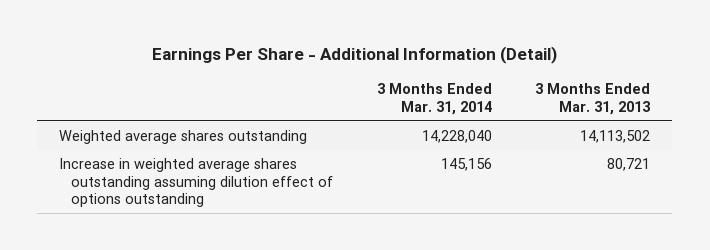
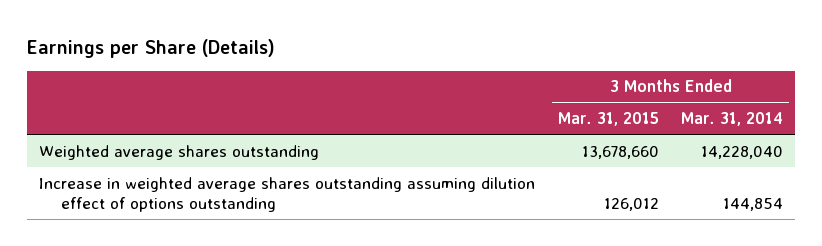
[151,46,557,65] Earnings Per Share - Additional Information (Detail) -> [27,38,276,58] Earnings per Share (Details)
[535,83,651,115] 3 Months Ended Mar. 31, 2013 -> none
none -> [557,112,659,127] Mar. 31, 2015
[440,158,492,172] 145,156 -> [723,198,784,212] 144,854

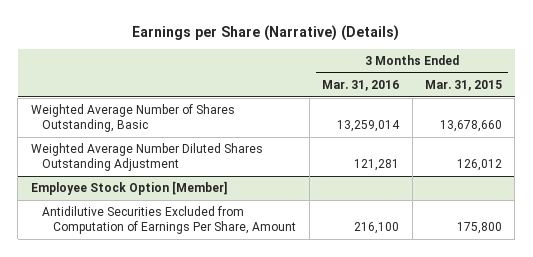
[27,38,276,58] Earnings per Share (Details) -> [132,24,400,41] Earnings per Share (Narrative) (Details)
[681,112,784,127] Mar. 31, 2014 -> none
none -> [322,80,400,92] Mar. 31, 2016
[38,144,319,160] Weighted average shares outstanding -> [30,104,235,133] Weighted Average Number of Shares Outstanding, Basic
[38,176,535,213] Increase in weighted average shares outstanding assuming dilution effect of options outstanding -> [30,143,263,172] Weighted Average Number Diluted Shares Outstanding Adjustment
none -> [30,181,228,196] Employee Stock Option [Member]
none -> [41,206,297,235] Antidilutive Securities Excluded from Computation of Earnings Per Share, Amount

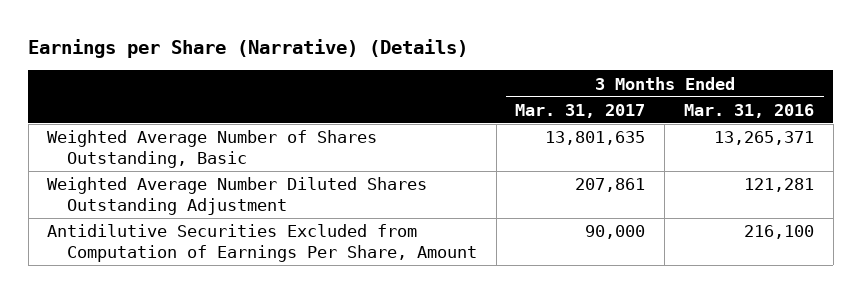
[424,80,502,92] Mar. 31, 2015 -> none
none -> [515,103,646,118] Mar. 31, 2017
[337,120,401,133] 13,259,014 -> [713,131,814,146] 13,265,371
[30,181,228,196] Employee Stock Option [Member] -> none

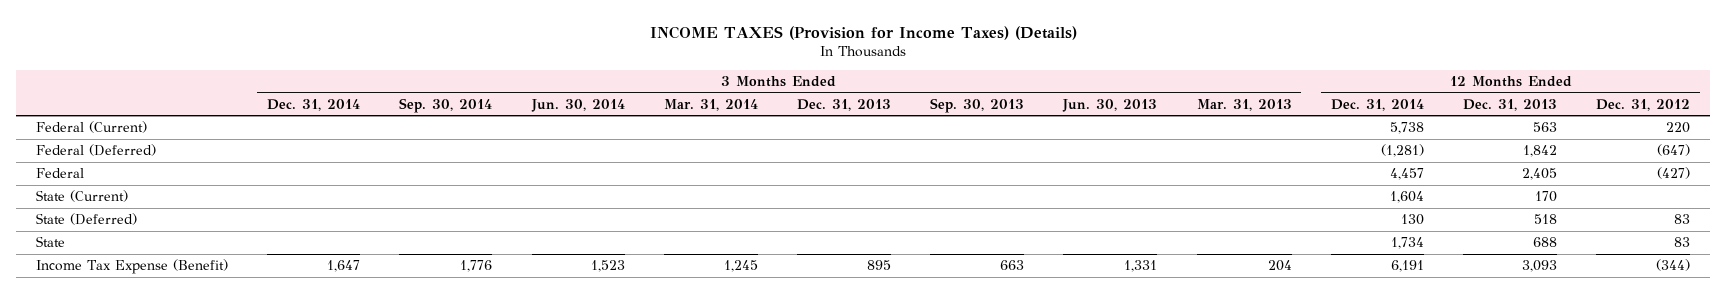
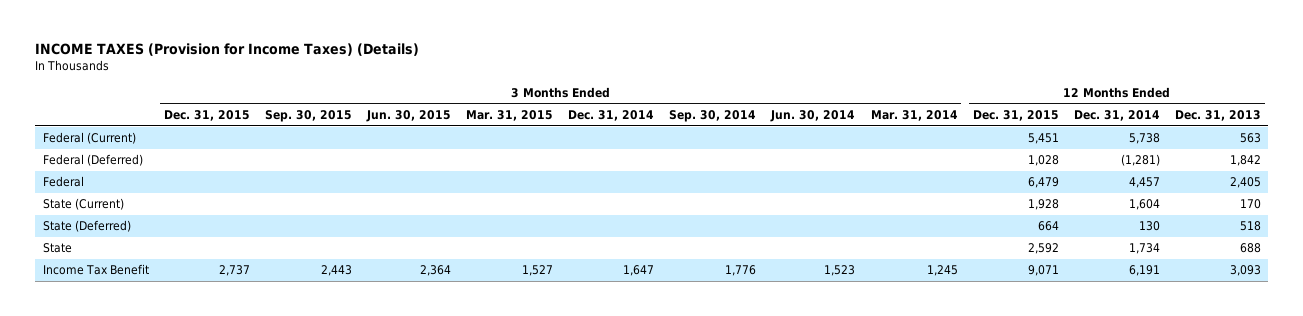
[797,98,892,111] Dec. 31, 2013 -> none
[930,97,1025,113] Sep. 30, 2013 -> none
[1062,98,1158,112] Jun. 30, 2013 -> none
[1196,98,1292,111] Mar. 31, 2013 -> none
[1596,98,1691,111] Dec. 31, 2012 -> none
none -> [163,110,250,122] Dec. 31, 2015
none -> [264,110,352,123] Sep. 30, 2015
none -> [365,110,451,123] Jun. 30, 2015
none -> [466,110,554,122] Mar. 31, 2015
none -> [972,110,1059,122] Dec. 31, 2015
[36,259,229,275] Income Tax Expense (Benefit) -> [42,264,149,276] Income Tax Benefit

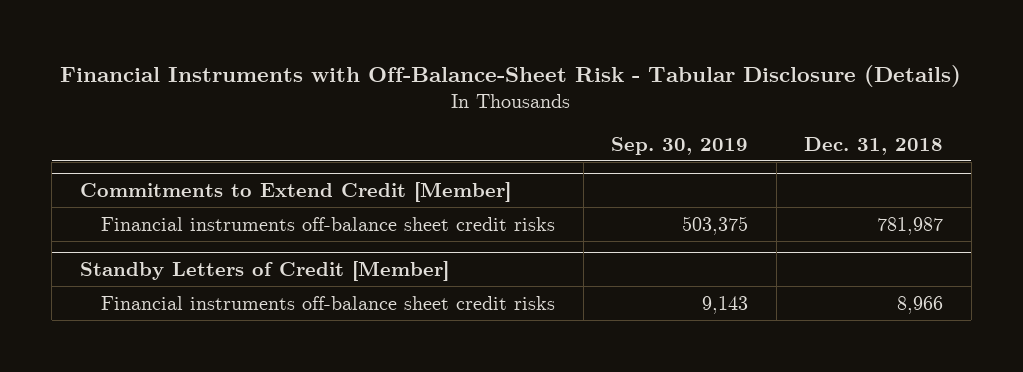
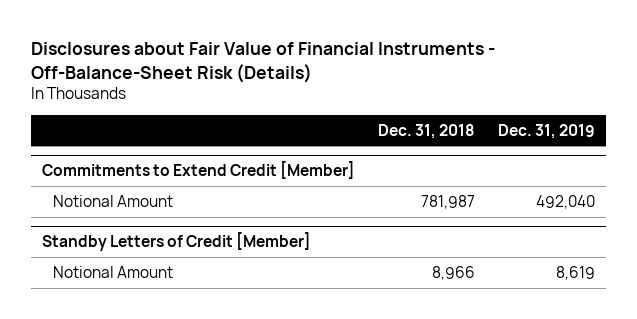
[60,64,962,87] Financial Instruments with Off-Balance-Sheet Risk - Tabular Disclosure (Details) -> [30,41,495,83] Disclosures about Fair Value of Financial Instruments - Off-Balance-Sheet Risk (Details)
[611,136,749,155] Sep. 30, 2019 -> none
none -> [497,123,595,139] Dec. 31, 2019
[101,216,556,231] Financial instruments off-balance sheet credit risks -> [53,194,174,207] Notional Amount
[101,295,556,310] Financial instruments off-balance sheet credit risks -> [53,265,174,278] Notional Amount

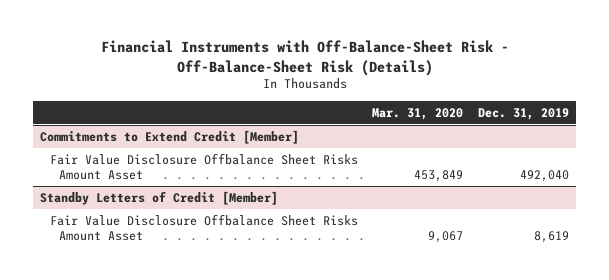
[30,41,495,83] Disclosures about Fair Value of Financial Instruments - Off-Balance-Sheet Risk (Details) -> [100,40,509,76] Financial Instruments with Off-Balance-Sheet Risk - Off-Balance-Sheet Risk (Details)
[378,123,476,139] Dec. 31, 2018 -> none
none -> [372,107,464,120] Mar. 31, 2020
[53,194,174,207] Notional Amount -> [49,152,358,180] Fair Value Disclosure Offbalance Sheet Risks Amount Asset
[53,265,174,278] Notional Amount -> [49,213,358,241] Fair Value Disclosure Offbalance Sheet Risks Amount Asset

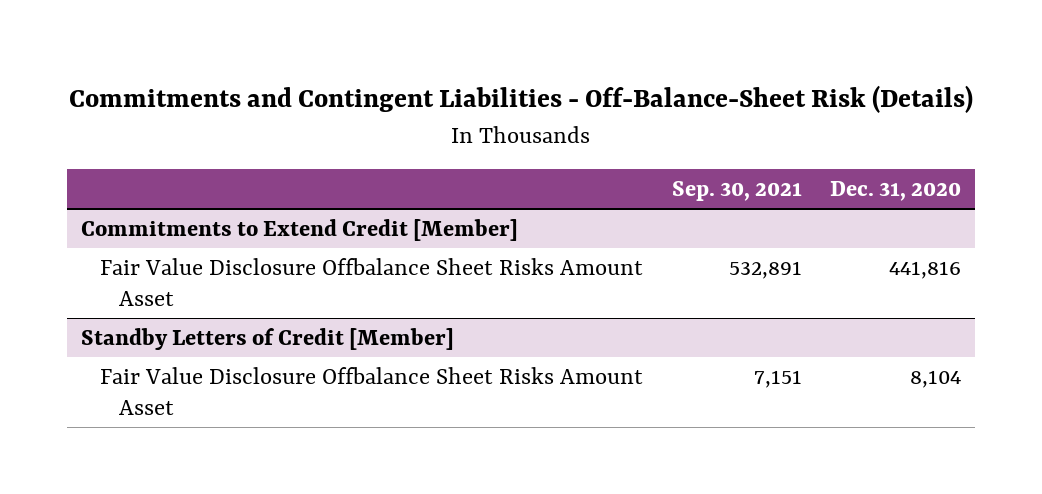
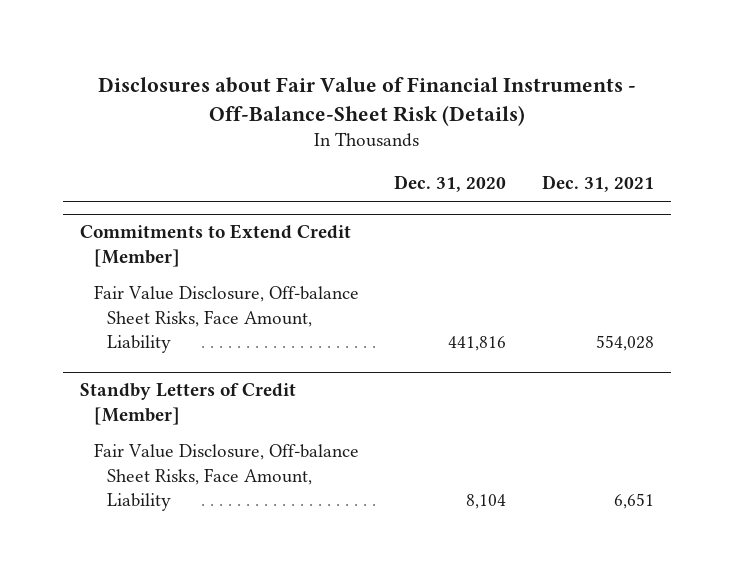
[68,85,973,114] Commitments and Contingent Liabilities - Off-Balance-Sheet Risk (Details) -> [97,76,636,126] Disclosures about Fair Value of Financial Instruments - Off-Balance-Sheet Risk (Details)
[671,181,802,202] Sep. 30, 2021 -> none
none -> [541,175,654,193] Dec. 31, 2021
[100,257,644,306] Fair Value Disclosure Offbalance Sheet Risks Amount Asset -> [93,285,359,353] Fair Value Disclosure, Off-balance Sheet Risks, Face Amount, Liability
[100,366,644,415] Fair Value Disclosure Offbalance Sheet Risks Amount Asset -> [93,443,359,511] Fair Value Disclosure, Off-balance Sheet Risks, Face Amount, Liability

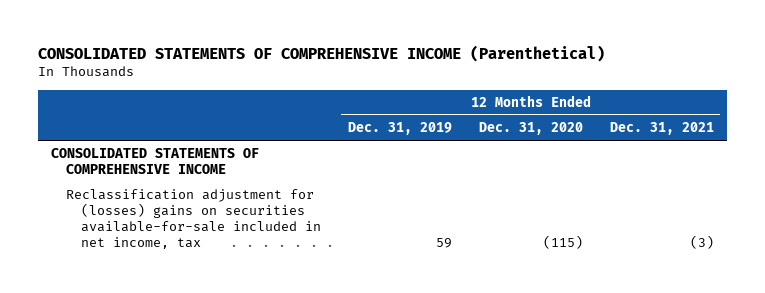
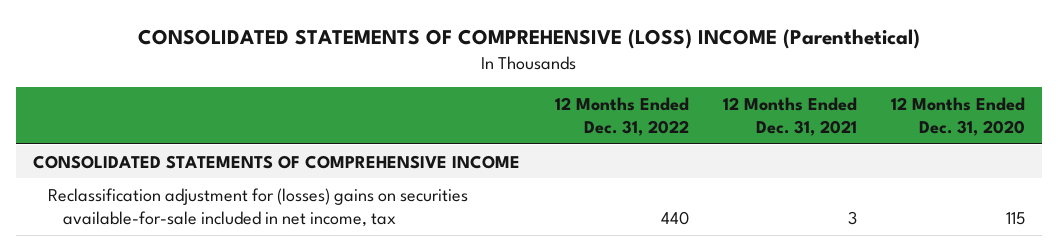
[37,44,605,62] CONSOLIDATED STATEMENTS OF COMPREHENSIVE INCOME (Parenthetical) -> [138,29,921,50] CONSOLIDATED STATEMENTS OF COMPREHENSIVE (LOSS) INCOME (Parenthetical)
[347,122,452,136] Dec. 31, 2019 -> none
none -> [554,96,689,137] 12 Months Ended Dec. 31, 2022
[542,235,583,250] (115) -> [1005,212,1025,226] 115
[689,235,714,250] (3) -> [847,211,857,226] 3

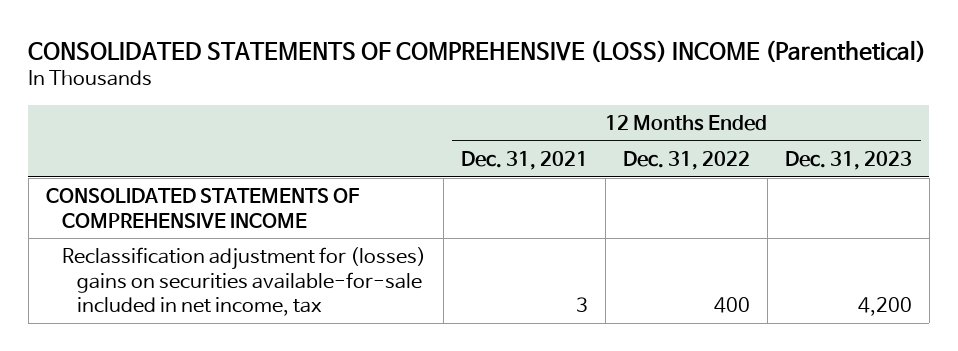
[890,96,1025,137] 12 Months Ended Dec. 31, 2020 -> none
none -> [784,150,912,170] Dec. 31, 2023
[660,211,689,226] 440 -> [713,297,750,314] 400

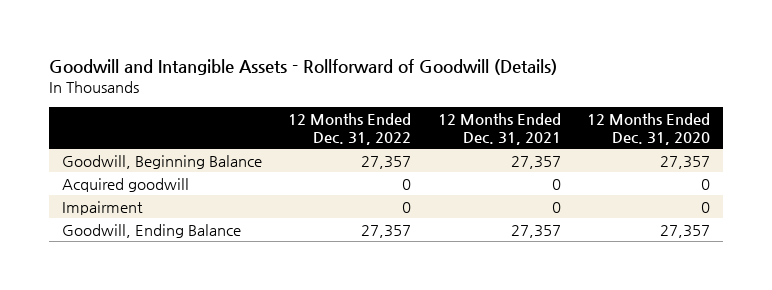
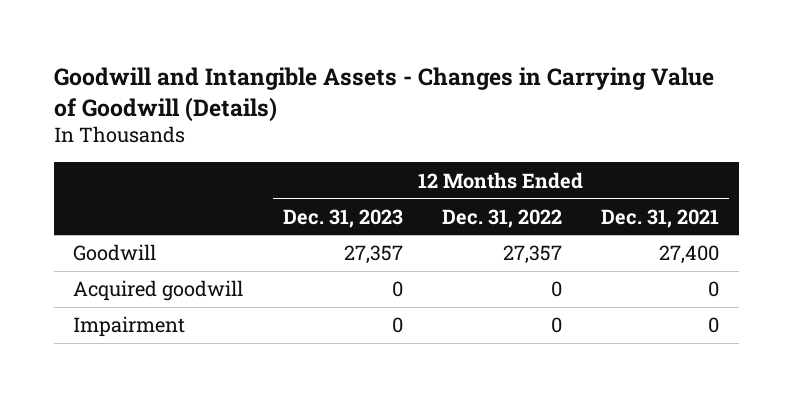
[48,58,557,75] Goodwill and Intangible Assets - Rollforward of Goodwill (Details) -> [53,66,714,122] Goodwill and Intangible Assets - Changes in Carrying Value of Goodwill (Details)
[587,112,711,145] 12 Months Ended Dec. 31, 2020 -> none
none -> [282,208,403,228] Dec. 31, 2023
[61,154,262,169] Goodwill, Beginning Balance -> [73,244,157,262] Goodwill
[510,155,561,169] 27,357 -> [659,245,720,265] 27,400
[61,223,241,238] Goodwill, Ending Balance -> none

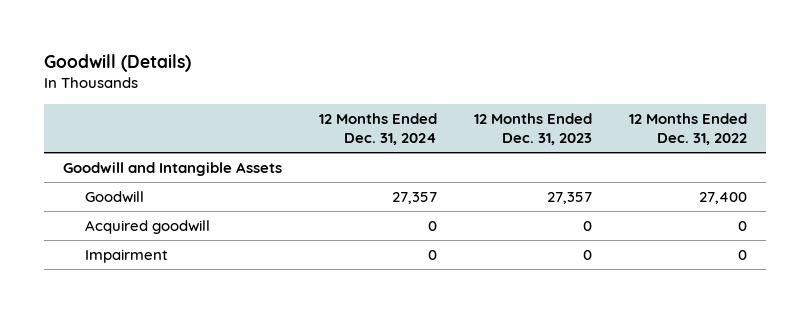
[53,66,714,122] Goodwill and Intangible Assets - Changes in Carrying Value of Goodwill (Details) -> [44,53,192,72] Goodwill (Details)
[601,208,720,228] Dec. 31, 2021 -> none
none -> [318,112,437,146] 12 Months Ended Dec. 31, 2024
none -> [62,162,282,177] Goodwill and Intangible Assets
[503,245,563,265] 27,357 -> [699,192,748,205] 27,400

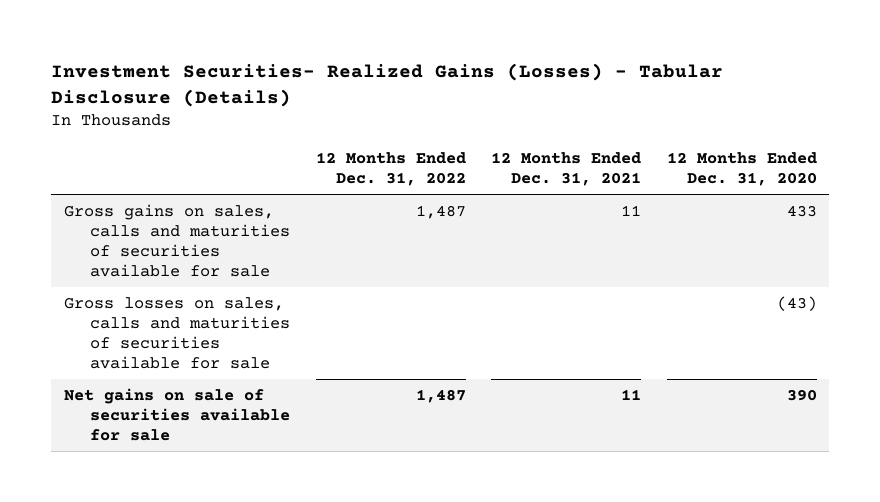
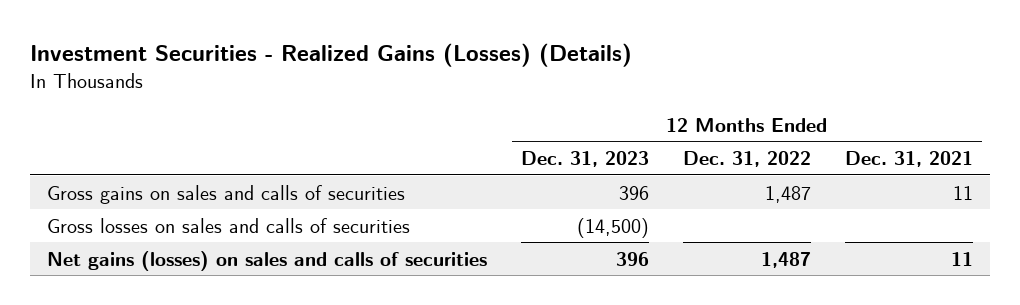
[50,62,723,107] Investment Securities- Realized Gains (Losses) - Tabular Disclosure (Details) -> [29,42,632,67] Investment Securities - Realized Gains (Losses) (Details)
[666,151,817,187] 12 Months Ended Dec. 31, 2020 -> none
none -> [520,151,649,168] Dec. 31, 2023
[63,203,291,278] Gross gains on sales, calls and maturities of securities available for sale -> [46,184,405,204] Gross gains on sales and calls of securities
[63,296,291,370] Gross losses on sales, calls and maturities of securities available for sale -> [46,217,410,233] Gross losses on sales and calls of securities
[63,387,291,442] Net gains on sale of securities available for sale -> [46,250,487,271] Net gains (losses) on sales and calls of securities

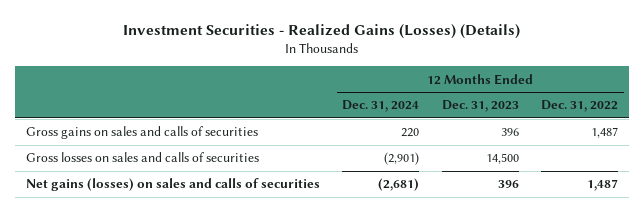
[845,151,974,168] Dec. 31, 2021 -> none
none -> [342,100,420,113] Dec. 31, 2024
[576,217,649,238] (14,500) -> [485,153,519,165] 14,500

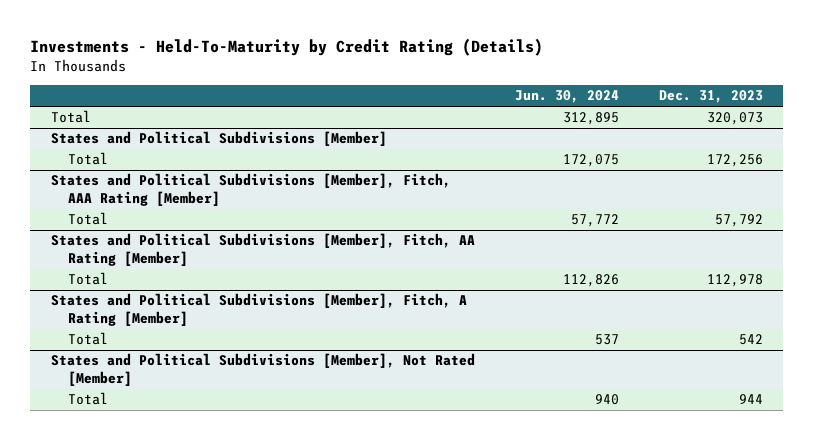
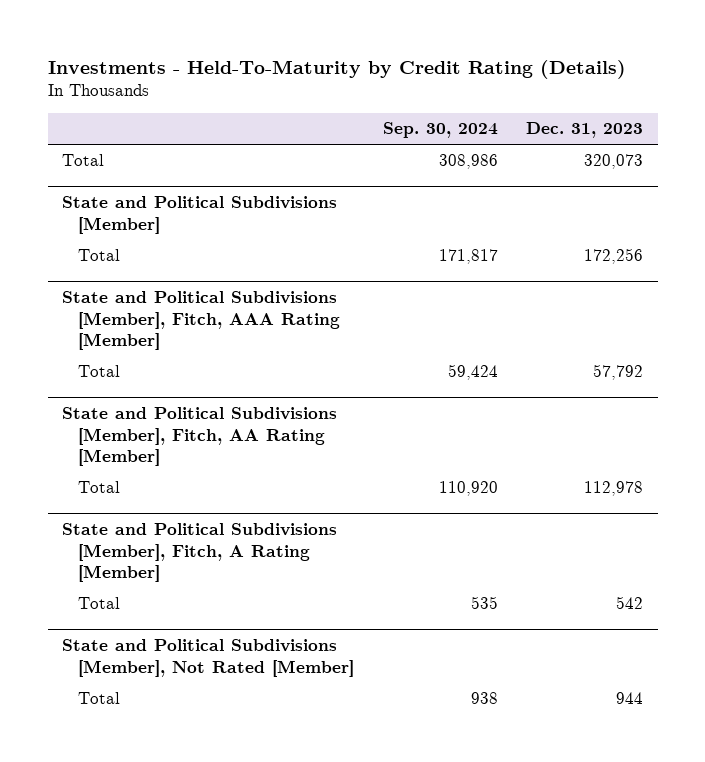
[514,90,619,104] Jun. 30, 2024 -> none
none -> [382,122,498,139] Sep. 30, 2024
[50,131,387,147] States and Political Subdivisions [Member] -> [62,196,338,234] State and Political Subdivisions [Member]
[50,173,451,207] States and Political Subdivisions [Member], Fitch, AAA Rating [Member] -> [62,291,340,351] State and Political Subdivisions [Member], Fitch, AAA Rating [Member]
[50,233,475,267] States and Political Subdivisions [Member], Fitch, AA Rating [Member] -> [62,407,338,467] State and Political Subdivisions [Member], Fitch, AA Rating [Member]
[50,293,467,327] States and Political Subdivisions [Member], Fitch, A Rating [Member] -> [62,523,338,583] State and Political Subdivisions [Member], Fitch, A Rating [Member]
[50,353,475,387] States and Political Subdivisions [Member], Not Rated [Member] -> [62,639,354,677] State and Political Subdivisions [Member], Not Rated [Member]

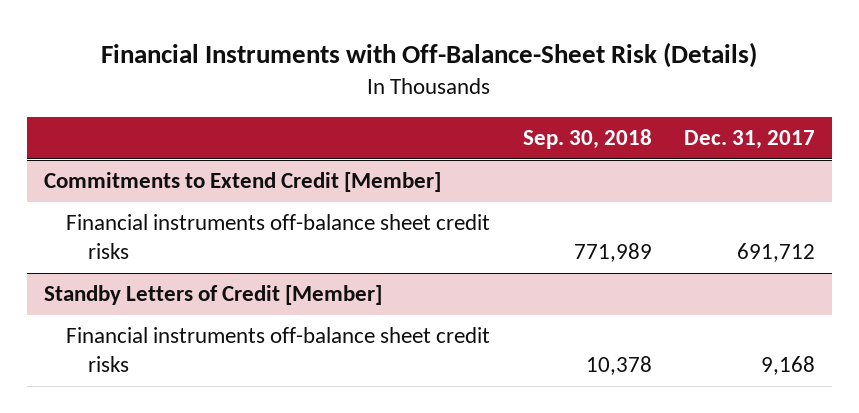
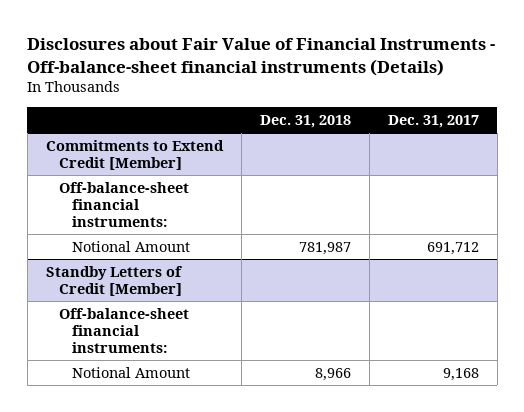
[101,41,758,68] Financial Instruments with Off-Balance-Sheet Risk (Details) -> [27,37,496,76] Disclosures about Fair Value of Financial Instruments - Off-balance-sheet financial instruments (Details)
[522,129,652,150] Sep. 30, 2018 -> none
none -> [259,114,351,128] Dec. 31, 2018
none -> [58,181,189,228] Off-balance-sheet financial instruments:
[65,214,490,260] Financial instruments off-balance sheet credit risks -> [72,240,191,252] Notional Amount
none -> [58,307,189,354] Off-balance-sheet financial instruments:
[65,327,490,373] Financial instruments off-balance sheet credit risks -> [72,366,191,378] Notional Amount

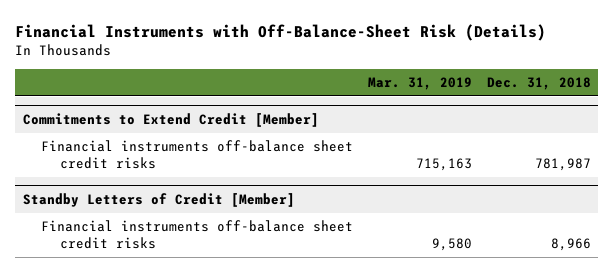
[27,37,496,76] Disclosures about Fair Value of Financial Instruments - Off-balance-sheet financial instruments (Details) -> [15,23,547,41] Financial Instruments with Off-Balance-Sheet Risk (Details)
[387,114,479,128] Dec. 31, 2017 -> none
none -> [368,77,473,91] Mar. 31, 2019
[58,181,189,228] Off-balance-sheet financial instruments: -> none
[72,240,191,252] Notional Amount -> [41,140,354,170] Financial instruments off-balance sheet credit risks
[58,307,189,354] Off-balance-sheet financial instruments: -> none
[72,366,191,378] Notional Amount -> [41,220,354,250] Financial instruments off-balance sheet credit risks

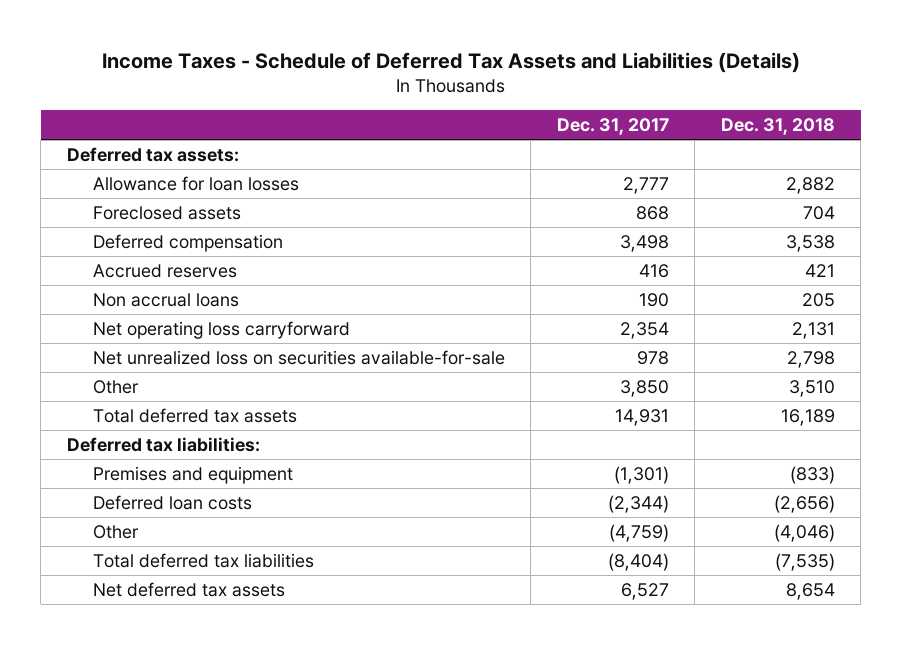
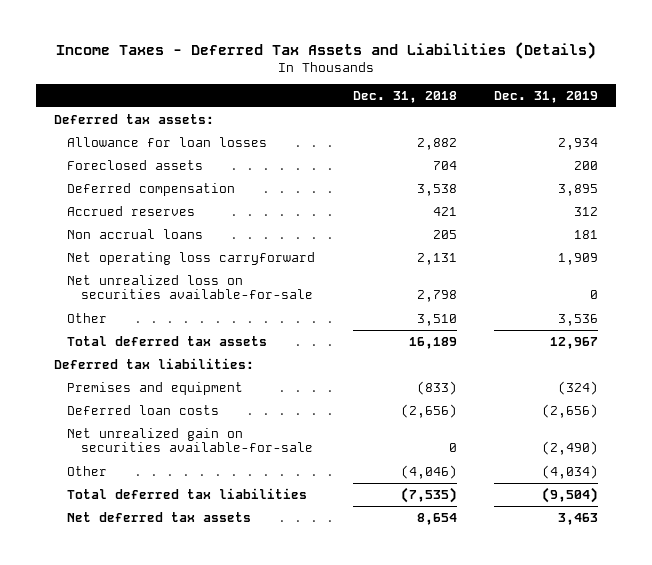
[101,52,800,74] Income Taxes - Schedule of Deferred Tax Assets and Liabilities (Details) -> [55,41,596,59] Income Taxes - Deferred Tax Assets and Liabilities (Details)
[556,117,669,135] Dec. 31, 2017 -> none
none -> [493,90,598,103] Dec. 31, 2019
none -> [67,427,313,453] Net unrealized gain on securities available-for-sale

